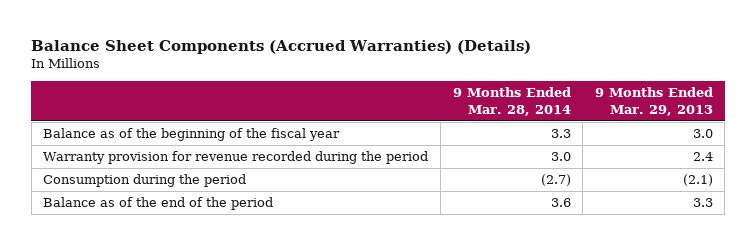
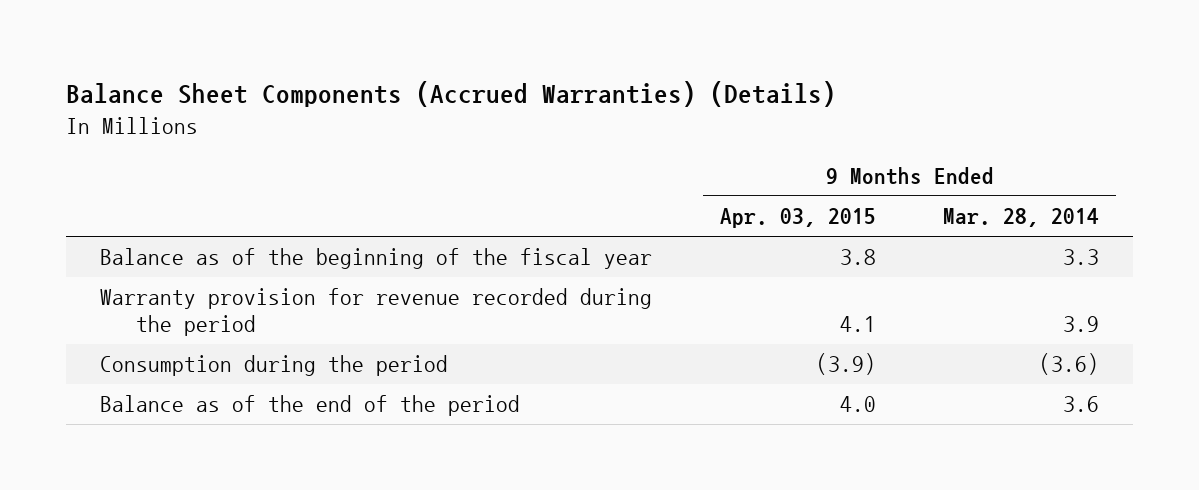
[594,87,713,116] 9 Months Ended Mar. 29, 2013 -> none
none -> [719,208,876,229] Apr. 03, 2015
[550,152,571,162] 3.0 -> [1063,315,1100,332] 3.9
[540,174,571,187] (2.7) -> [1039,353,1100,376] (3.6)

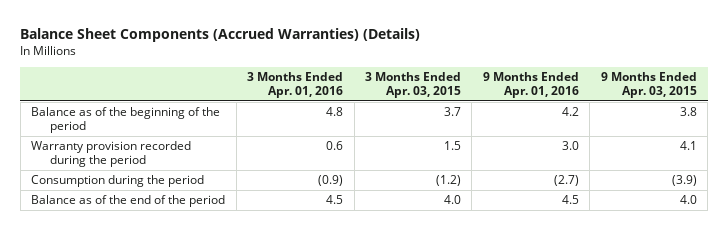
[943,208,1100,228] Mar. 28, 2014 -> none
none -> [247,72,344,99] 3 Months Ended Apr. 01, 2016
none -> [365,72,462,99] 3 Months Ended Apr. 03, 2015
none -> [482,72,579,99] 9 Months Ended Apr. 01, 2016
[100,248,653,270] Balance as of the beginning of the fiscal year -> [31,107,221,134] Balance as of the beginning of the period
[100,288,653,336] Warranty provision for revenue recorded during the period -> [31,141,192,168] Warranty provision recorded during the period

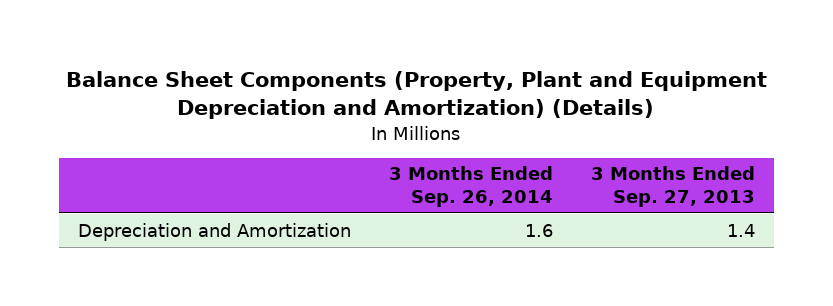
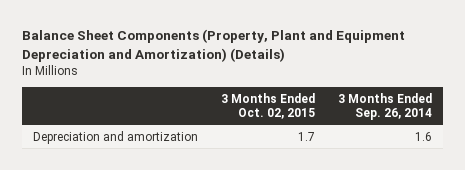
[590,166,755,208] 3 Months Ended Sep. 27, 2013 -> none
none -> [220,92,315,119] 3 Months Ended Oct. 02, 2015
[78,222,352,241] Depreciation and Amortization -> [32,130,198,144] Depreciation and amortization

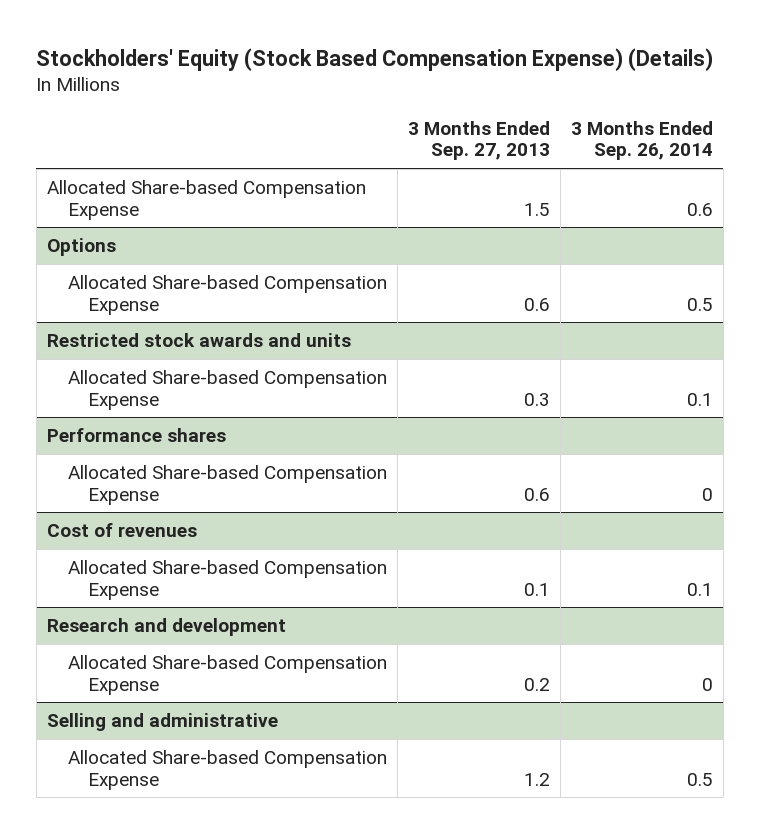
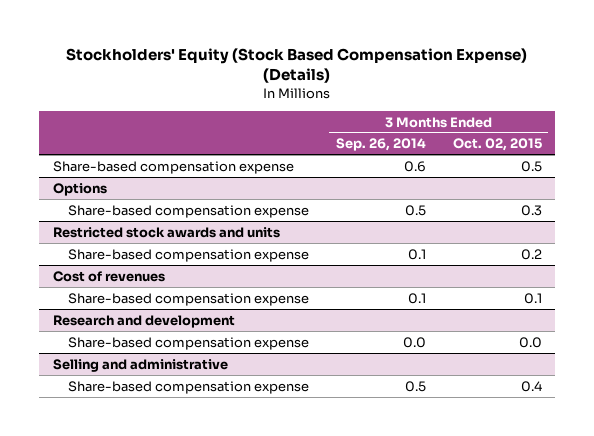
[407,120,550,161] 3 Months Ended Sep. 27, 2013 -> none
none -> [452,138,542,152] Oct. 02, 2015
[46,180,366,220] Allocated Share-based Compensation Expense -> [52,160,294,174] Share-based compensation expense
[67,275,387,315] Allocated Share-based Compensation Expense -> [68,204,310,218] Share-based compensation expense
[46,428,226,443] Performance shares -> none
[67,465,387,505] Allocated Share-based Compensation Expense -> none
[67,370,387,410] Allocated Share-based Compensation Expense -> [68,248,310,262] Share-based compensation expense
[67,560,387,600] Allocated Share-based Compensation Expense -> [68,292,310,306] Share-based compensation expense
[67,655,387,695] Allocated Share-based Compensation Expense -> [68,336,310,350] Share-based compensation expense
[701,677,713,691] 0 -> [403,336,427,348] 0.0
[67,750,387,790] Allocated Share-based Compensation Expense -> [68,380,310,394] Share-based compensation expense

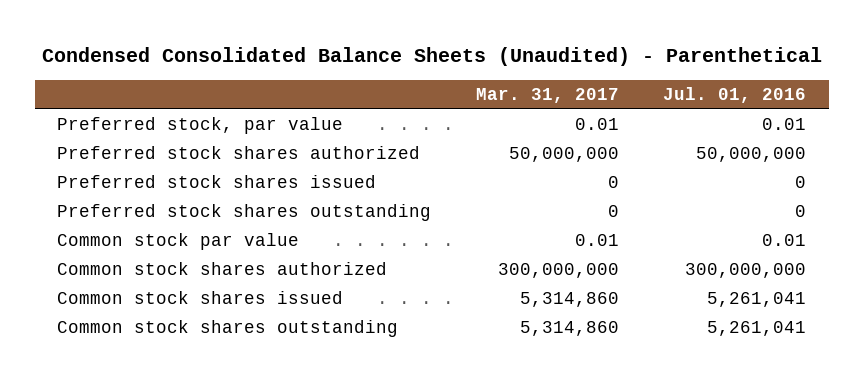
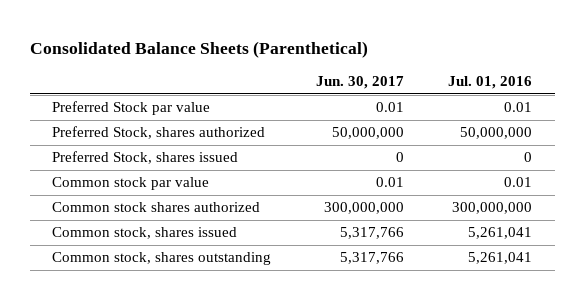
[41,47,822,67] Condensed Consolidated Balance Sheets (Unaudited) - Parenthetical -> [30,40,369,58] Consolidated Balance Sheets (Parenthetical)
[475,88,619,104] Mar. 31, 2017 -> none
none -> [315,76,404,90] Jun. 30, 2017
[57,204,432,222] Preferred stock shares outstanding -> none
[57,117,344,135] Preferred stock, par value -> [52,101,211,116] Preferred Stock par value
[57,146,421,160] Preferred stock shares authorized -> [52,126,266,140] Preferred Stock, shares authorized
[57,175,377,189] Preferred stock shares issued -> [52,151,239,165] Preferred Stock, shares issued
[57,291,344,305] Common stock shares issued -> [52,227,238,240] Common stock, shares issued
[57,320,399,338] Common stock shares outstanding -> [52,252,272,266] Common stock, shares outstanding

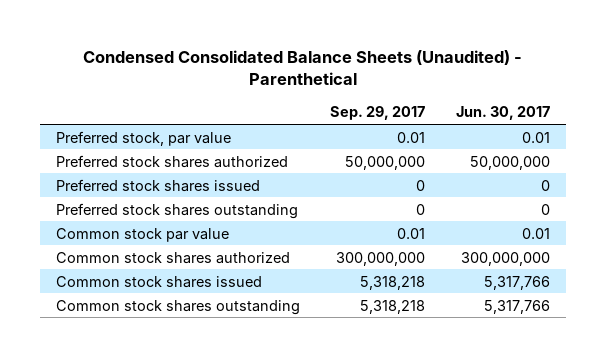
[30,40,369,58] Consolidated Balance Sheets (Parenthetical) -> [82,49,522,86] Condensed Consolidated Balance Sheets (Unaudited) - Parenthetical
[448,76,533,90] Jul. 01, 2016 -> none
none -> [330,106,426,121] Sep. 29, 2017
[52,101,211,116] Preferred Stock par value -> [55,130,231,146] Preferred stock, par value
[52,126,266,140] Preferred Stock, shares authorized -> [55,154,288,168] Preferred stock shares authorized
[52,151,239,165] Preferred Stock, shares issued -> [55,178,260,192] Preferred stock shares issued
none -> [55,202,298,219] Preferred stock shares outstanding
[52,227,238,240] Common stock, shares issued -> [55,275,262,288] Common stock shares issued
[52,252,272,266] Common stock, shares outstanding -> [55,299,300,315] Common stock shares outstanding

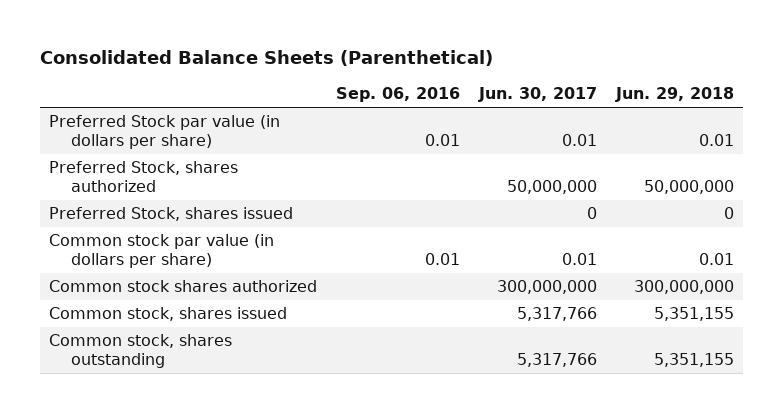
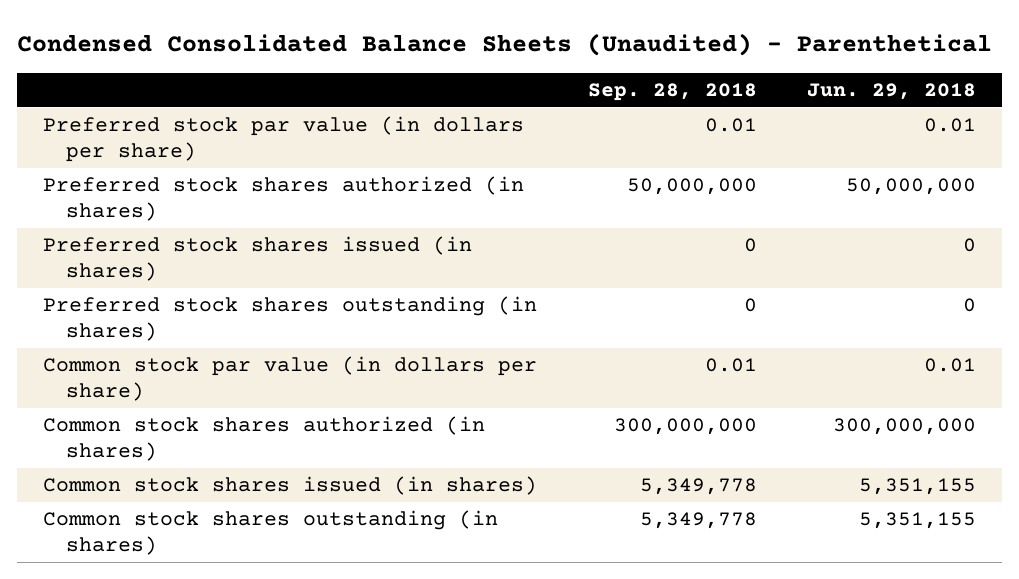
[39,50,493,67] Consolidated Balance Sheets (Parenthetical) -> [17,32,993,56] Condensed Consolidated Balance Sheets (Unaudited) - Parenthetical
[336,87,461,103] Sep. 06, 2016 -> none
[477,87,597,103] Jun. 30, 2017 -> none
none -> [587,82,757,101] Sep. 28, 2018
[49,115,281,149] Preferred Stock par value (in dollars per share) -> [42,116,524,163] Preferred stock par value (in dollars per share)
[49,161,239,192] Preferred Stock, shares authorized -> [42,176,524,222] Preferred stock shares authorized (in shares)
[49,207,294,222] Preferred Stock, shares issued -> [42,236,472,282] Preferred stock shares issued (in shares)
none -> [42,296,537,342] Preferred stock shares outstanding (in shares)
[49,280,318,293] Common stock shares authorized -> [42,416,485,462] Common stock shares authorized (in shares)
[49,307,288,322] Common stock, shares issued -> [42,476,537,496] Common stock shares issued (in shares)
[49,334,233,368] Common stock, shares outstanding -> [42,510,498,556] Common stock shares outstanding (in shares)

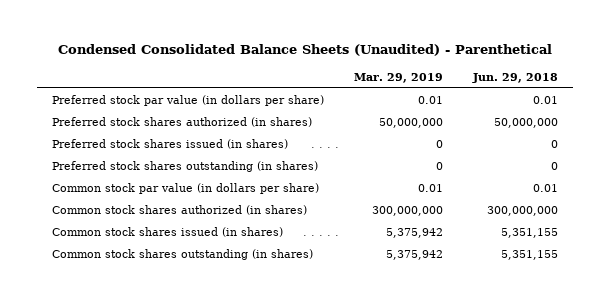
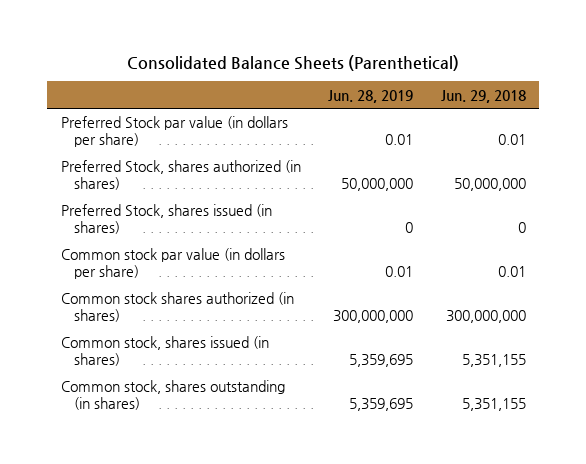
[57,44,552,57] Condensed Consolidated Balance Sheets (Unaudited) - Parenthetical -> [127,54,460,71] Consolidated Balance Sheets (Parenthetical)
[353,72,443,83] Mar. 29, 2019 -> none
none -> [328,89,414,103] Jun. 28, 2019
[51,161,318,173] Preferred stock shares outstanding (in shares) -> none
[51,95,324,107] Preferred stock par value (in dollars per share) -> [60,116,288,148] Preferred Stock par value (in dollars per share)
[51,117,312,128] Preferred stock shares authorized (in shares) -> [60,160,301,191] Preferred Stock, shares authorized (in shares)
[51,139,288,150] Preferred stock shares issued (in shares) -> [60,204,272,235] Preferred Stock, shares issued (in shares)
[51,227,283,238] Common stock shares issued (in shares) -> [60,336,269,367] Common stock, shares issued (in shares)
[51,249,313,261] Common stock shares outstanding (in shares) -> [60,380,285,411] Common stock, shares outstanding (in shares)

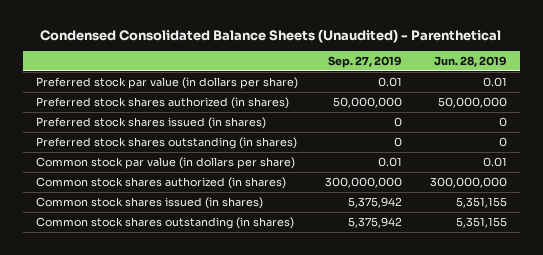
[127,54,460,71] Consolidated Balance Sheets (Parenthetical) -> [40,28,502,43] Condensed Consolidated Balance Sheets (Unaudited) - Parenthetical
[440,89,526,103] Jun. 29, 2018 -> none
none -> [328,55,403,68] Sep. 27, 2019
[60,116,288,148] Preferred Stock par value (in dollars per share) -> [36,76,299,89] Preferred stock par value (in dollars per share)
[60,160,301,191] Preferred Stock, shares authorized (in shares) -> [36,96,290,109] Preferred stock shares authorized (in shares)
[60,204,272,235] Preferred Stock, shares issued (in shares) -> [36,116,267,129] Preferred stock shares issued (in shares)
none -> [36,136,298,149] Preferred stock shares outstanding (in shares)
[60,336,269,367] Common stock, shares issued (in shares) -> [36,196,264,209] Common stock shares issued (in shares)
[349,354,414,368] 5,359,695 -> [455,196,507,208] 5,351,155
[60,380,285,411] Common stock, shares outstanding (in shares) -> [36,216,295,229] Common stock shares outstanding (in shares)
[349,398,414,412] 5,359,695 -> [455,216,507,228] 5,351,155

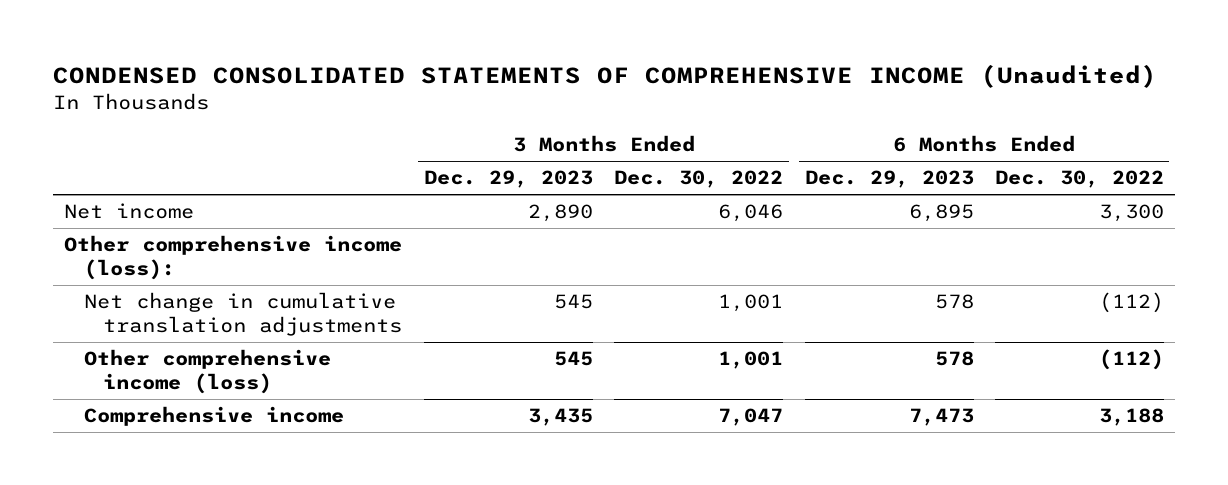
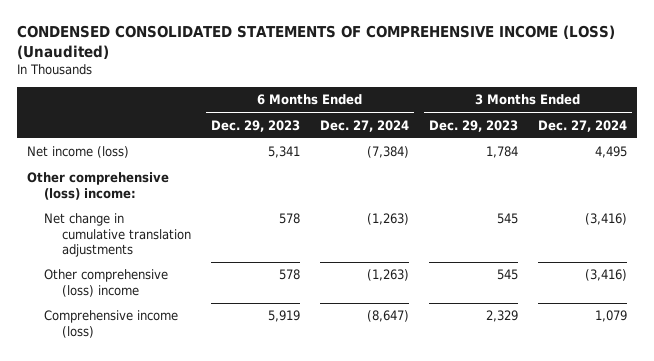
[53,64,1158,89] CONDENSED CONSOLIDATED STATEMENTS OF COMPREHENSIVE INCOME (Unaudited) -> [16,24,615,59] CONDENSED CONSOLIDATED STATEMENTS OF COMPREHENSIVE INCOME (LOSS) (Unaudited)
[614,170,784,189] Dec. 30, 2022 -> none
[995,170,1165,189] Dec. 30, 2022 -> none
none -> [319,119,409,132] Dec. 27, 2024
none -> [538,119,628,132] Dec. 27, 2024
[64,203,195,220] Net income -> [27,146,130,159] Net income (loss)
[527,204,593,223] 2,890 -> [486,146,519,159] 1,784
[908,204,974,223] 6,895 -> [267,146,300,159] 5,341
[64,235,403,281] Other comprehensive income (loss): -> [27,172,170,200] Other comprehensive (loss) income:
[83,349,331,395] Other comprehensive income (loss) -> [44,269,169,297] Other comprehensive (loss) income
[83,406,344,427] Comprehensive income -> [44,310,179,338] Comprehensive income (loss)
[527,408,593,427] 3,435 -> [486,310,519,323] 2,329
[908,408,974,427] 7,473 -> [267,310,300,323] 5,919

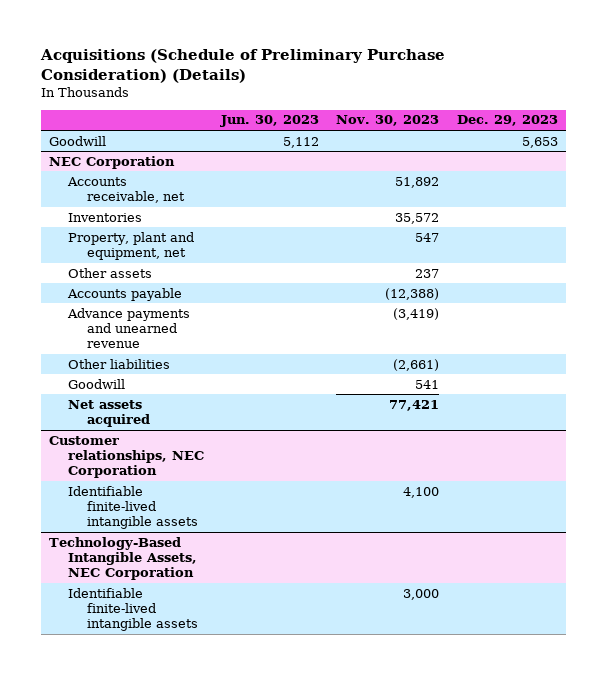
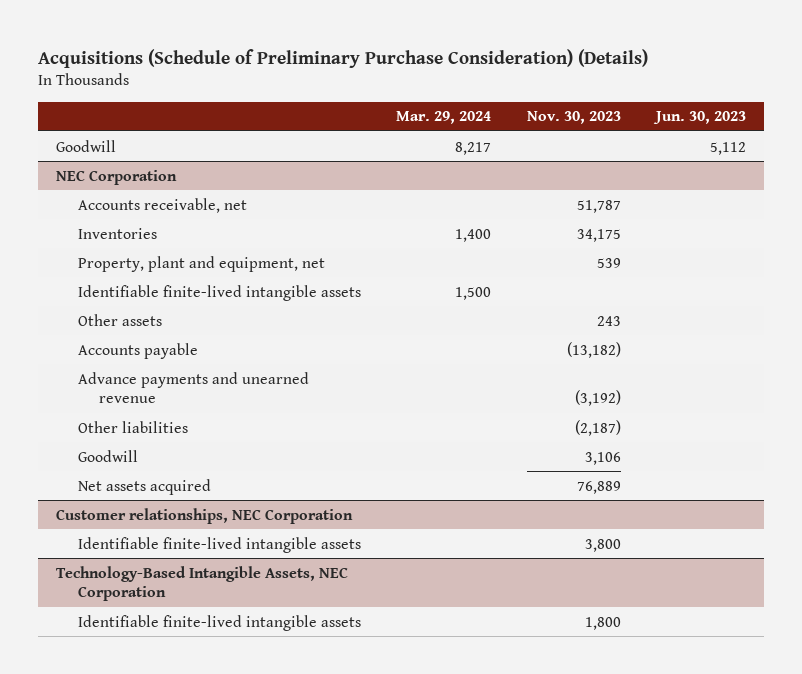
[456,115,558,127] Dec. 29, 2023 -> none
none -> [396,111,492,125] Mar. 29, 2024
[395,176,440,188] 51,892 -> [576,199,621,213] 51,787
[395,212,440,224] 35,572 -> [576,228,621,242] 34,175
[415,232,440,242] 547 -> [596,257,621,268] 539
none -> [77,284,361,301] Identifiable finite-lived intangible assets
[415,268,440,278] 237 -> [596,315,621,326] 243
[385,287,440,300] (12,388) -> [566,341,621,358] (13,182)
[393,307,440,320] (3,419) -> [574,390,621,407] (3,192)
[393,358,440,371] (2,661) -> [574,419,621,436] (2,187)
[415,379,440,389] 541 -> [584,451,621,465] 3,106
[389,399,440,411] 77,421 -> [576,480,621,494] 76,889
[403,486,440,498] 4,100 -> [584,538,621,552] 3,800
[403,588,440,600] 3,000 -> [584,616,621,630] 1,800

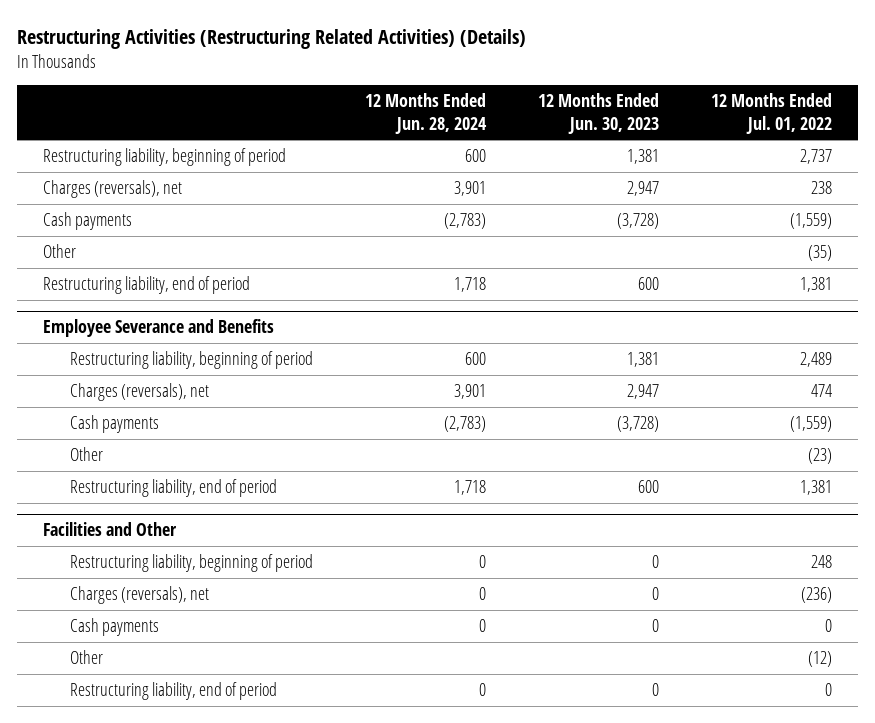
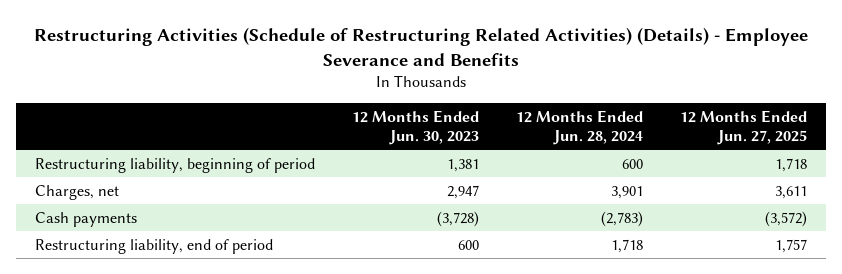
[17,29,527,50] Restructuring Activities (Restructuring Related Activities) (Details) -> [33,26,808,66] Restructuring Activities (Schedule of Restructuring Related Activities) (Details) - Employee Severance and Benefits
[711,93,833,134] 12 Months Ended Jul. 01, 2022 -> none
none -> [680,109,808,146] 12 Months Ended Jun. 27, 2025
[43,212,133,231] Cash payments -> none
[43,244,77,259] Other -> none
[43,276,251,295] Restructuring liability, end of period -> none
[43,319,275,338] Employee Severance and Benefits -> none
[69,351,313,370] Restructuring liability, beginning of period -> none
[69,383,209,402] Charges (reversals), net -> none
[43,180,183,199] Charges (reversals), net -> [34,184,119,200] Charges, net
[69,447,103,462] Other -> none
[43,522,178,537] Facilities and Other -> none
[69,554,313,573] Restructuring liability, beginning of period -> none
[69,586,209,605] Charges (reversals), net -> none
[69,618,159,637] Cash payments -> none
[69,650,103,665] Other -> none
[69,682,277,701] Restructuring liability, end of period -> none

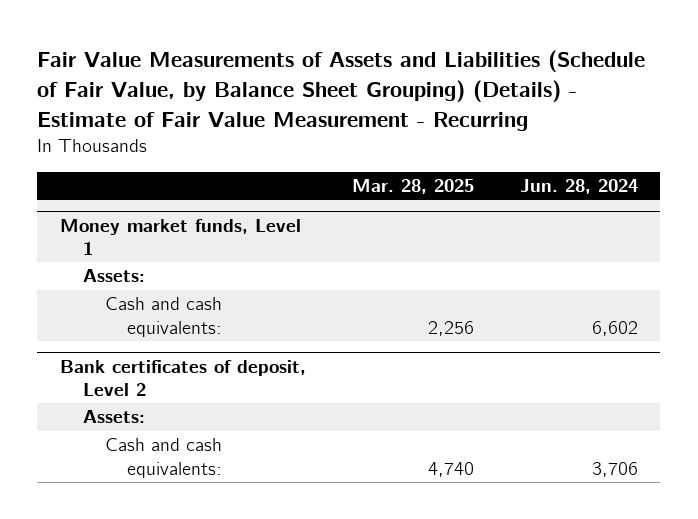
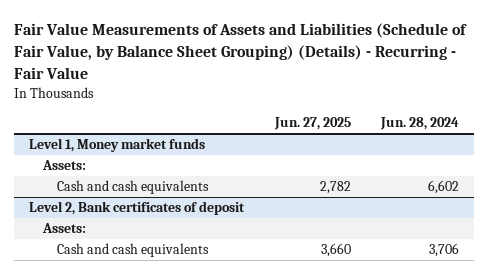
[37,50,646,131] Fair Value Measurements of Assets and Liabilities (Schedule of Fair Value, by Balance Sheet Grouping) (Details) - Estimate of Fair Value Measurement - Recurring -> [13,23,467,80] Fair Value Measurements of Assets and Liabilities (Schedule of Fair Value, by Balance Sheet Grouping) (Details) - Recurring - Fair Value
[351,179,474,195] Mar. 28, 2025 -> none
none -> [273,117,351,131] Jun. 27, 2025
[60,219,302,256] Money market funds, Level 1 -> [28,138,205,153] Level 1, Money market funds
[104,297,223,337] Cash and cash equivalents: -> [57,180,210,195] Cash and cash equivalents
[60,360,307,397] Bank certificates of deposit, Level 2 -> [28,201,245,216] Level 2, Bank certificates of deposit
[104,438,223,478] Cash and cash equivalents: -> [57,243,210,258] Cash and cash equivalents

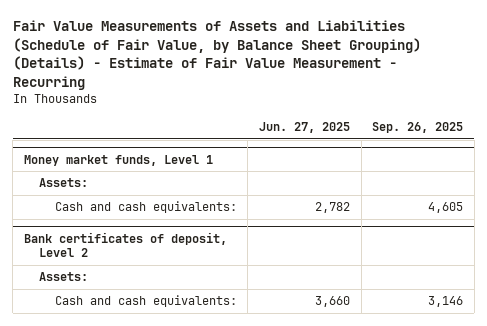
[13,23,467,80] Fair Value Measurements of Assets and Liabilities (Schedule of Fair Value, by Balance Sheet Grouping) (Details) - Recurring - Fair Value -> [12,20,421,91] Fair Value Measurements of Assets and Liabilities (Schedule of Fair Value, by Balance Sheet Grouping) (Details) - Estimate of Fair Value Measurement - Recurring
[380,117,460,131] Jun. 28, 2024 -> none
none -> [372,122,464,134] Sep. 26, 2025
[28,138,205,153] Level 1, Money market funds -> [23,154,213,166] Money market funds, Level 1
[57,180,210,195] Cash and cash equivalents -> [54,201,237,214] Cash and cash equivalents:
[28,201,245,216] Level 2, Bank certificates of deposit -> [23,231,227,258] Bank certificates of deposit, Level 2
[57,243,210,258] Cash and cash equivalents -> [54,295,237,308] Cash and cash equivalents:

